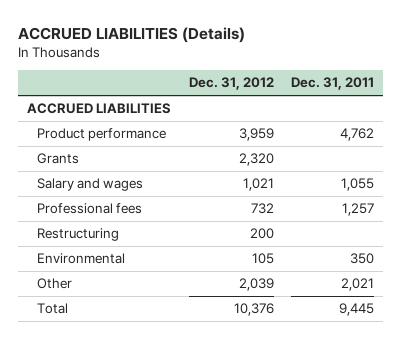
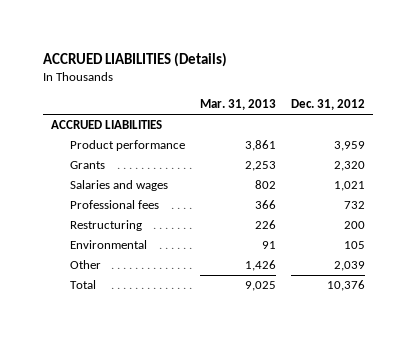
[291,77,375,91] Dec. 31, 2011 -> none
none -> [199,99,276,111] Mar. 31, 2013
[36,178,143,192] Salary and wages -> [69,180,168,192] Salaries and wages

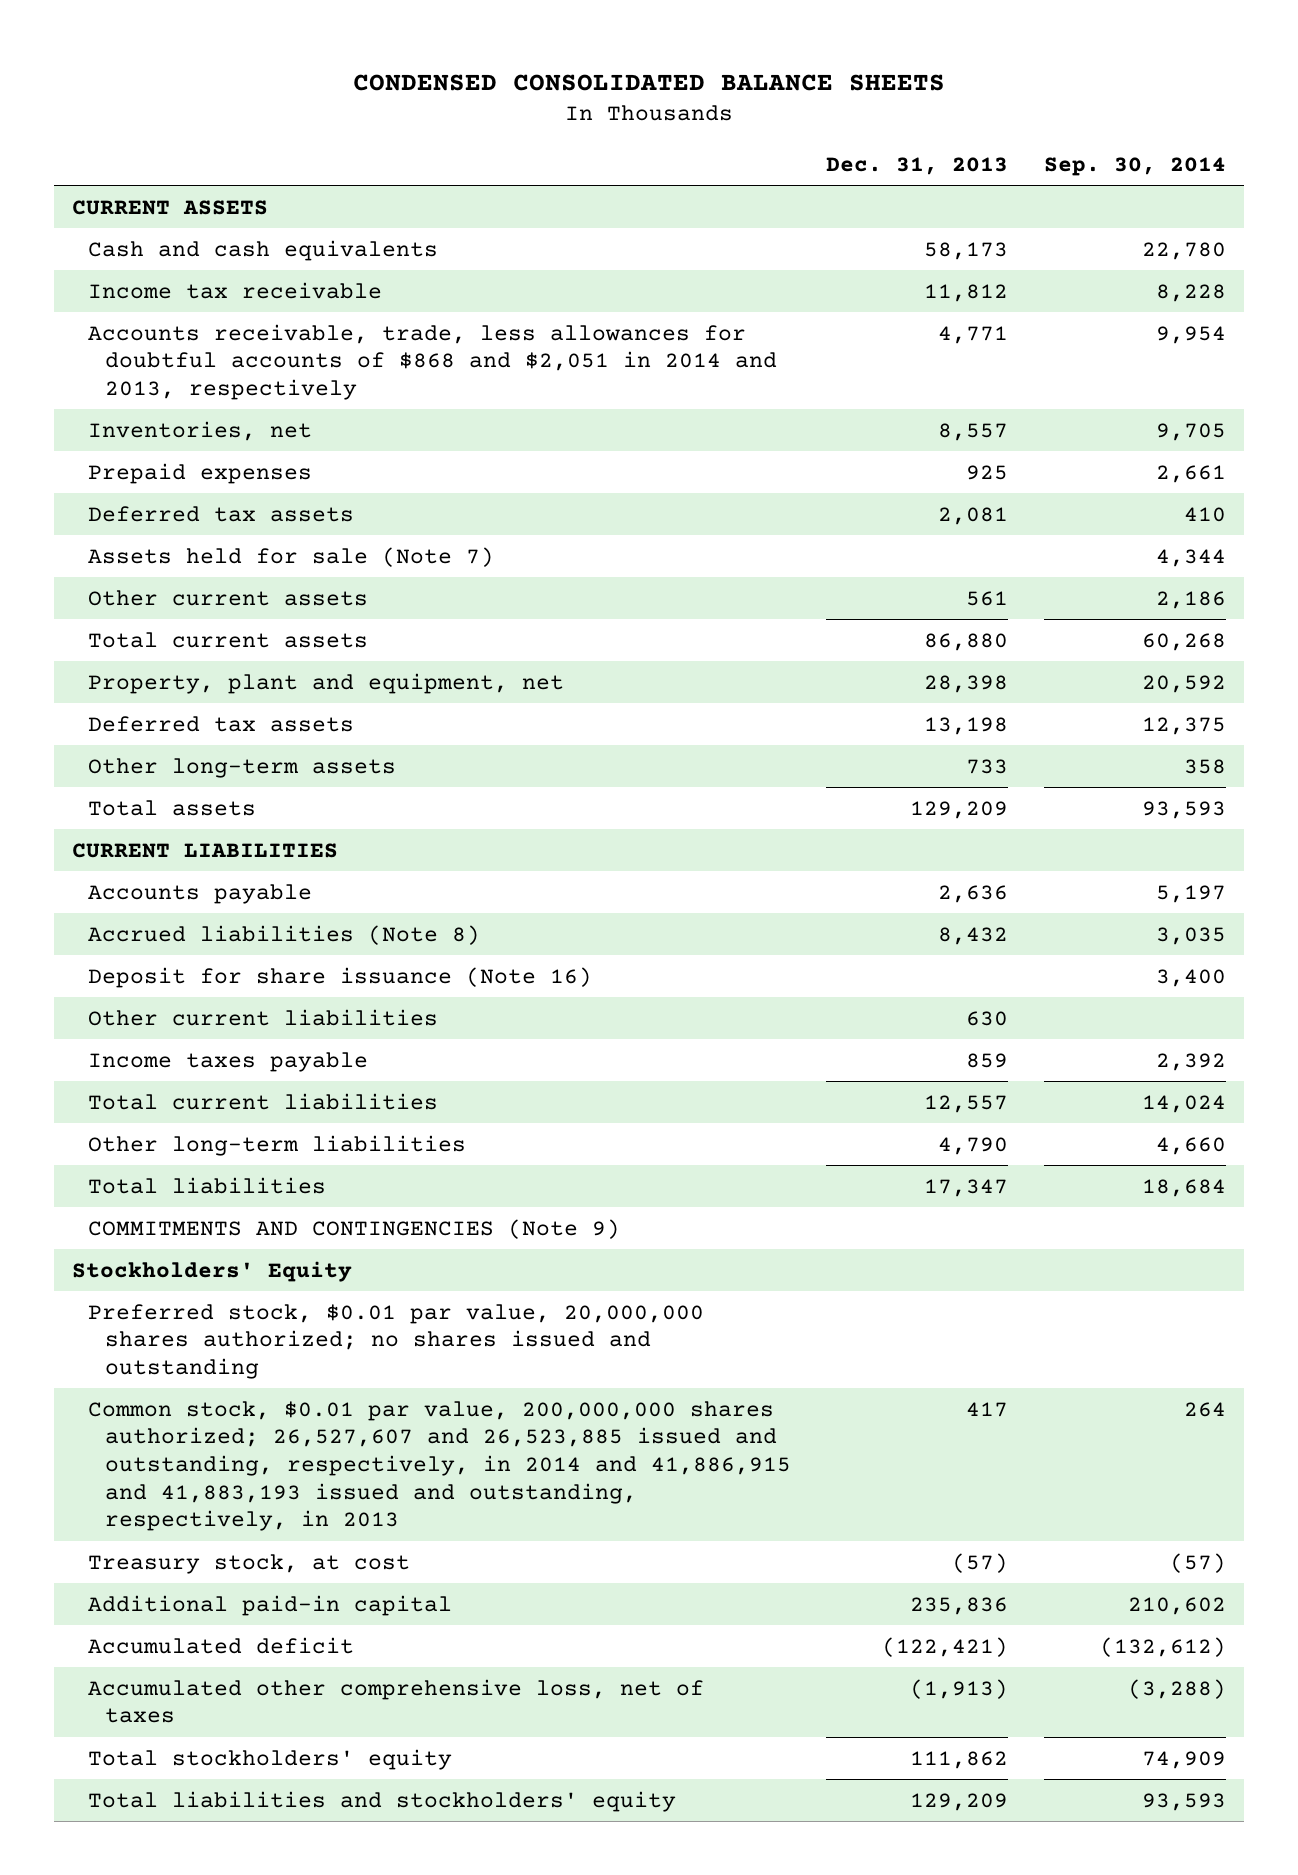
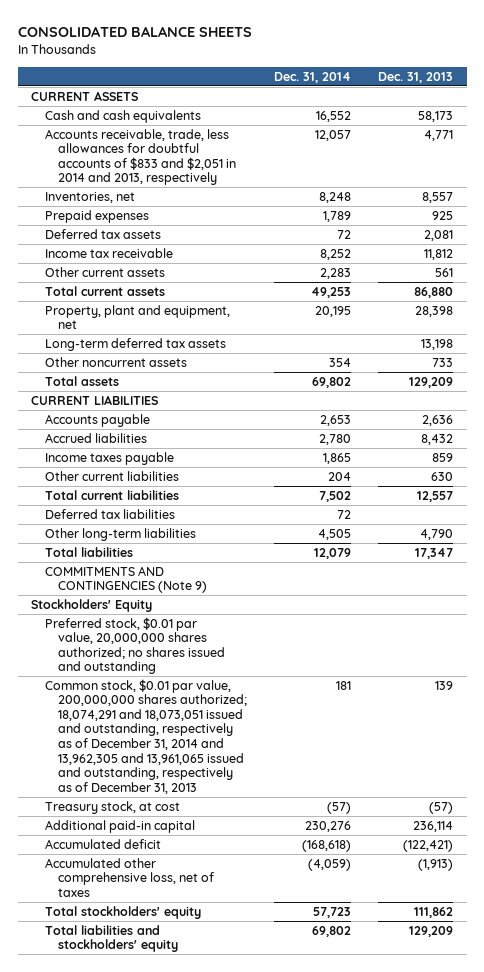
[352,73,945,91] CONDENSED CONSOLIDATED BALANCE SHEETS -> [17,26,252,38] CONSOLIDATED BALANCE SHEETS
[1043,156,1226,176] Sep. 30, 2014 -> none
none -> [274,71,352,83] Dec. 31, 2014
[88,323,777,400] Accounts receivable, trade, less allowances for doubtful accounts of $868 and $2,051 in 2014 and 2013, respectively -> [44,128,237,186] Accounts receivable, trade, less allowances for doubtful accounts of $833 and $2,051 in 2014 and 2013, respectively
[88,546,495,567] Assets held for sale (Note 7) -> none
[88,281,383,299] Income tax receivable -> [44,247,173,258] Income tax receivable
[88,715,355,732] Deferred tax assets -> [44,337,226,351] Long-term deferred tax assets
[88,757,397,778] Other long-term assets -> [44,356,187,367] Other noncurrent assets
[88,966,593,988] Deposit for share issuance (Note 16) -> none
[88,924,481,945] Accrued liabilities (Note 8) -> [44,432,147,443] Accrued liabilities
[88,1008,439,1026] Other current liabilities -> [44,470,179,481] Other current liabilities
none -> [44,508,175,519] Deferred tax liabilities
[88,1400,791,1532] Common stock, $0.01 par value, 200,000,000 shares authorized; 26,527,607 and 26,523,885 issued and outstanding, respectively, in 2014 and 41,886,915 and 41,883,193 issued and outstanding, respectively, in 2013 -> [44,678,248,794] Common stock, $0.01 par value, 200,000,000 shares authorized; 18,074,291 and 18,073,051 issued and outstanding, respectively as of December 31, 2014 and 13,962,305 and 13,961,065 issued and outstanding, respectively as of December 31, 2013
[966,1401,1009,1417] 417 -> [435,680,454,690] 139
[910,1596,1009,1615] 235,836 -> [413,820,454,832] 236,114

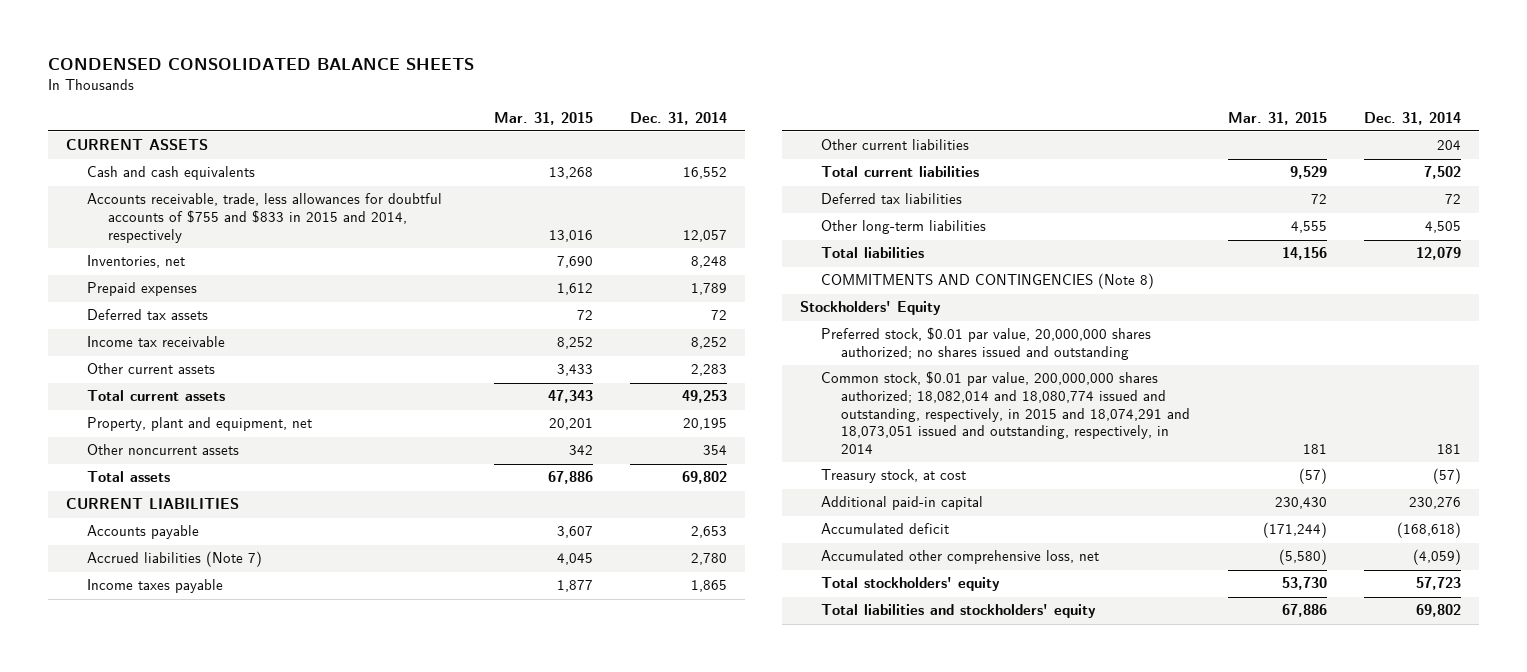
[17,26,252,38] CONSOLIDATED BALANCE SHEETS -> [47,58,474,71] CONDENSED CONSOLIDATED BALANCE SHEETS
[378,71,454,83] Dec. 31, 2013 -> none
none -> [493,111,593,125] Mar. 31, 2015
[44,128,237,186] Accounts receivable, trade, less allowances for doubtful accounts of $833 and $2,051 in 2014 and 2013, respectively -> [86,193,442,243] Accounts receivable, trade, less allowances for doubtful accounts of $755 and $833 in 2015 and 2014, respectively
[44,337,226,351] Long-term deferred tax assets -> none
[44,432,147,443] Accrued liabilities -> [86,551,262,568] Accrued liabilities (Note 7)
[44,565,208,594] COMMITMENTS AND CONTINGENCIES (Note 9) -> [820,273,1154,290] COMMITMENTS AND CONTINGENCIES (Note 8)
[44,678,248,794] Common stock, $0.01 par value, 200,000,000 shares authorized; 18,074,291 and 18,073,051 issued and outstanding, respectively as of December 31, 2014 and 13,962,305 and 13,961,065 issued and outstanding, respectively as of December 31, 2013 -> [820,371,1191,455] Common stock, $0.01 par value, 200,000,000 shares authorized; 18,082,014 and 18,080,774 issued and outstanding, respectively, in 2015 and 18,074,291 and 18,073,051 issued and outstanding, respectively, in 2014
[44,857,215,897] Accumulated other comprehensive loss, net of taxes -> [820,550,1099,565] Accumulated other comprehensive loss, net

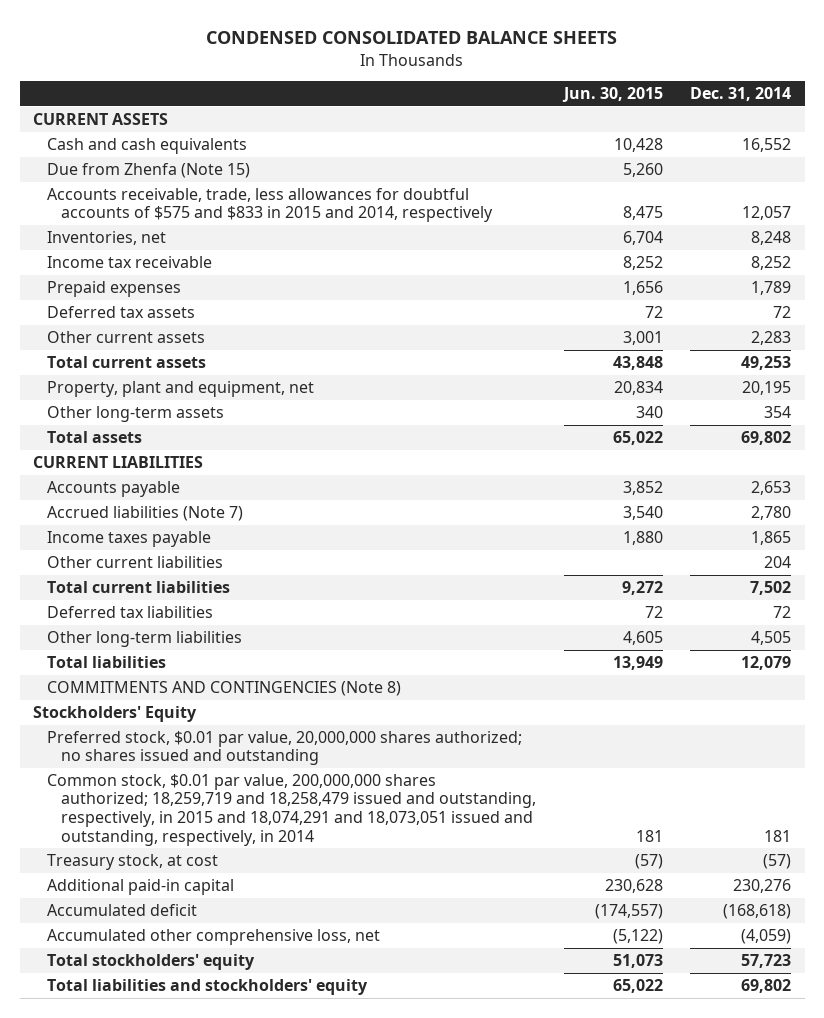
[493,111,593,125] Mar. 31, 2015 -> none
none -> [561,87,663,103] Jun. 30, 2015
none -> [47,162,251,178] Due from Zhenfa (Note 15)
[86,193,442,243] Accounts receivable, trade, less allowances for doubtful accounts of $755 and $833 in 2015 and 2014, respectively -> [47,187,494,223] Accounts receivable, trade, less allowances for doubtful accounts of $575 and $833 in 2015 and 2014, respectively
[86,336,225,348] Income tax receivable -> [47,255,213,268] Income tax receivable
[86,444,239,456] Other noncurrent assets -> [47,405,225,422] Other long-term assets
[820,371,1191,455] Common stock, $0.01 par value, 200,000,000 shares authorized; 18,082,014 and 18,080,774 issued and outstanding, respectively, in 2015 and 18,074,291 and 18,073,051 issued and outstanding, respectively, in 2014 -> [47,773,537,846] Common stock, $0.01 par value, 200,000,000 shares authorized; 18,259,719 and 18,258,479 issued and outstanding, respectively, in 2015 and 18,074,291 and 18,073,051 issued and outstanding, respectively, in 2014

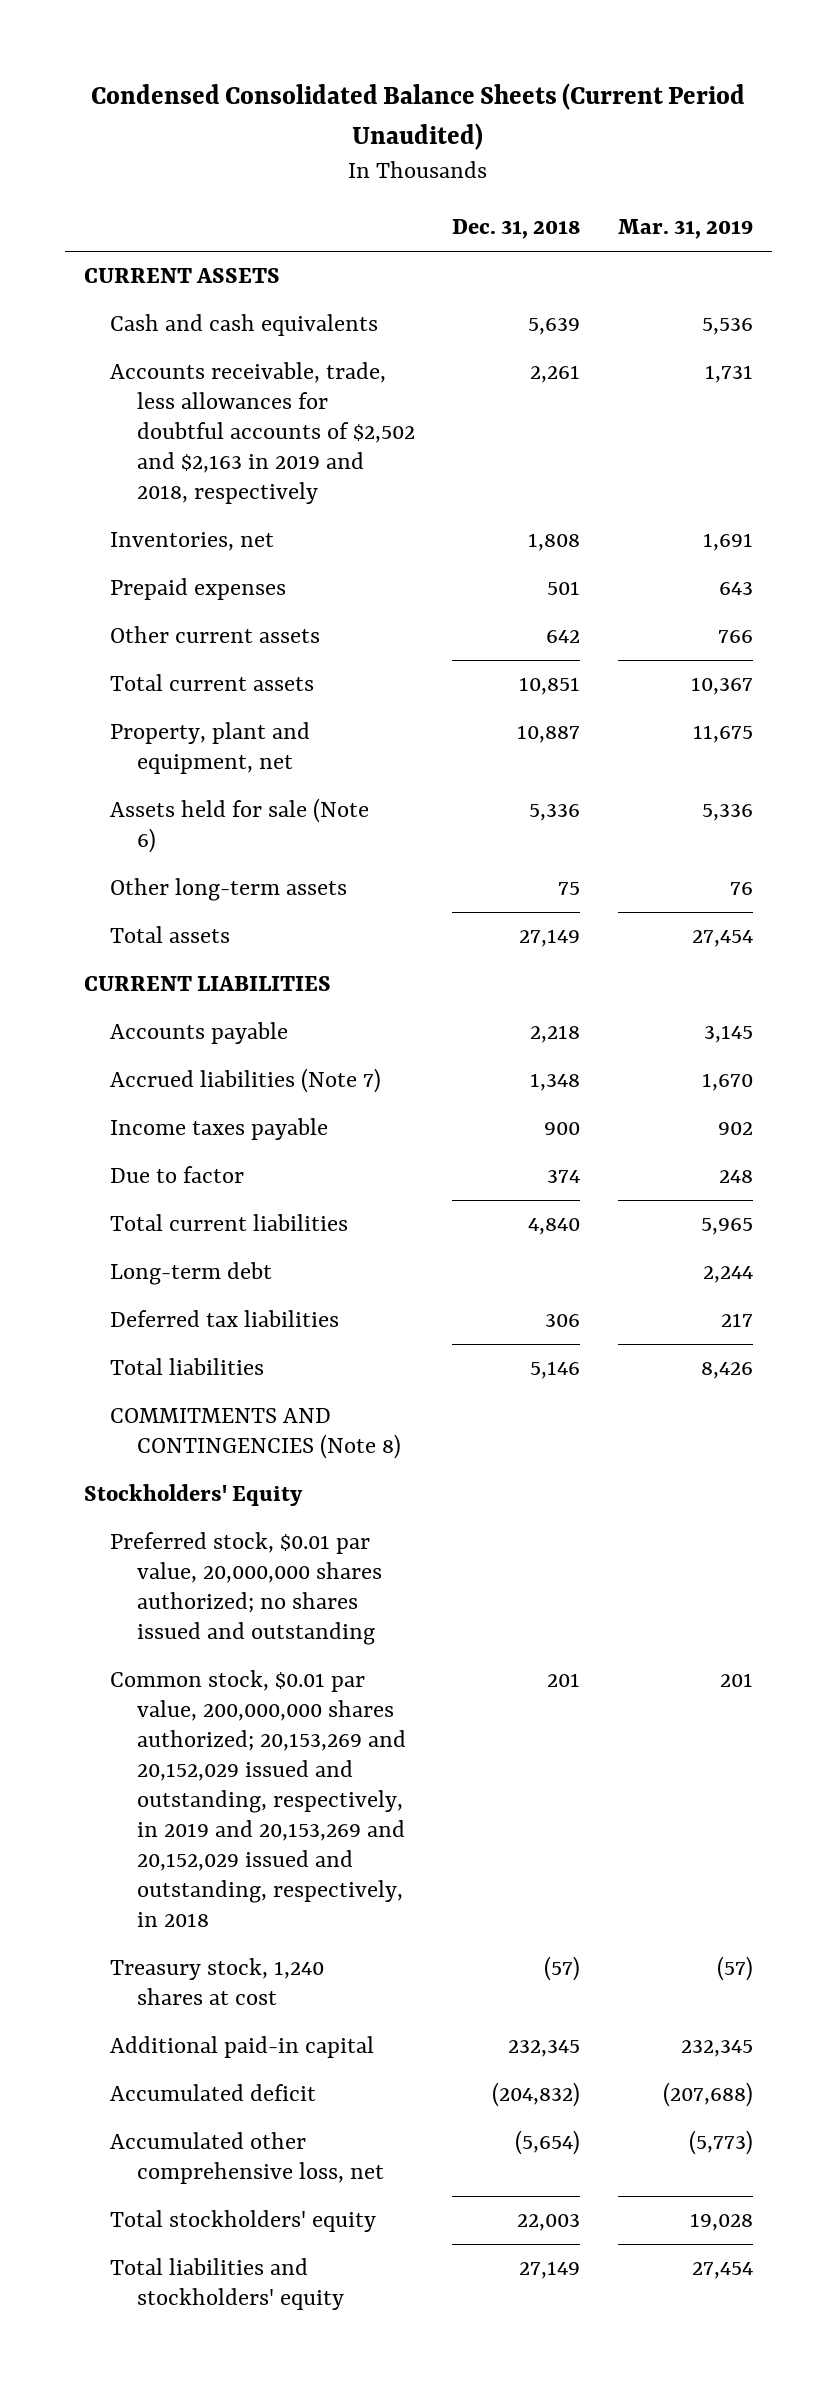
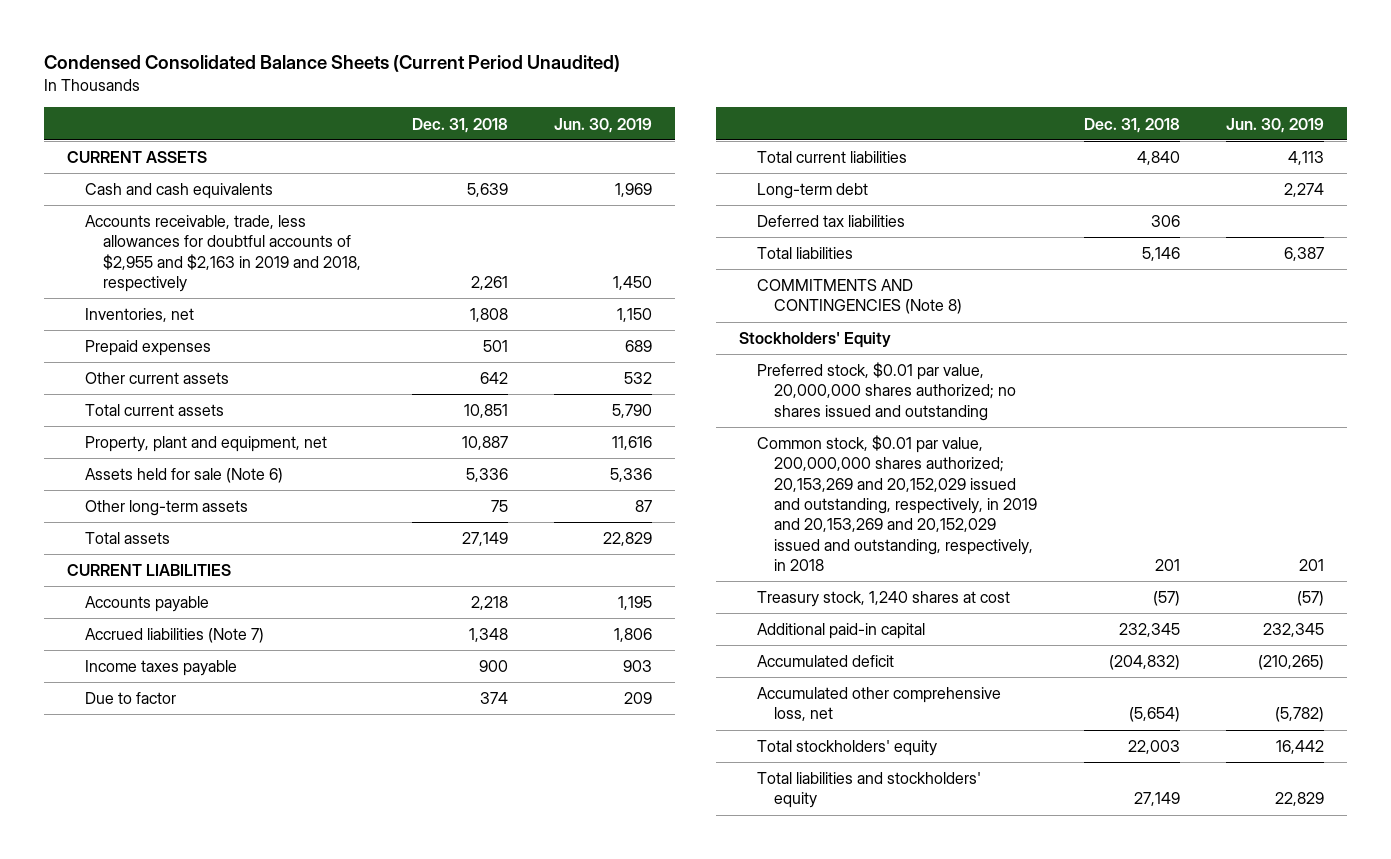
[617,219,753,240] Mar. 31, 2019 -> none
none -> [554,117,653,133] Jun. 30, 2019
[110,362,415,505] Accounts receivable, trade, less allowances for doubtful accounts of $2,502 and $2,163 in 2019 and 2018, respectively -> [85,215,362,292] Accounts receivable, trade, less allowances for doubtful accounts of $2,955 and $2,163 in 2019 and 2018, respectively

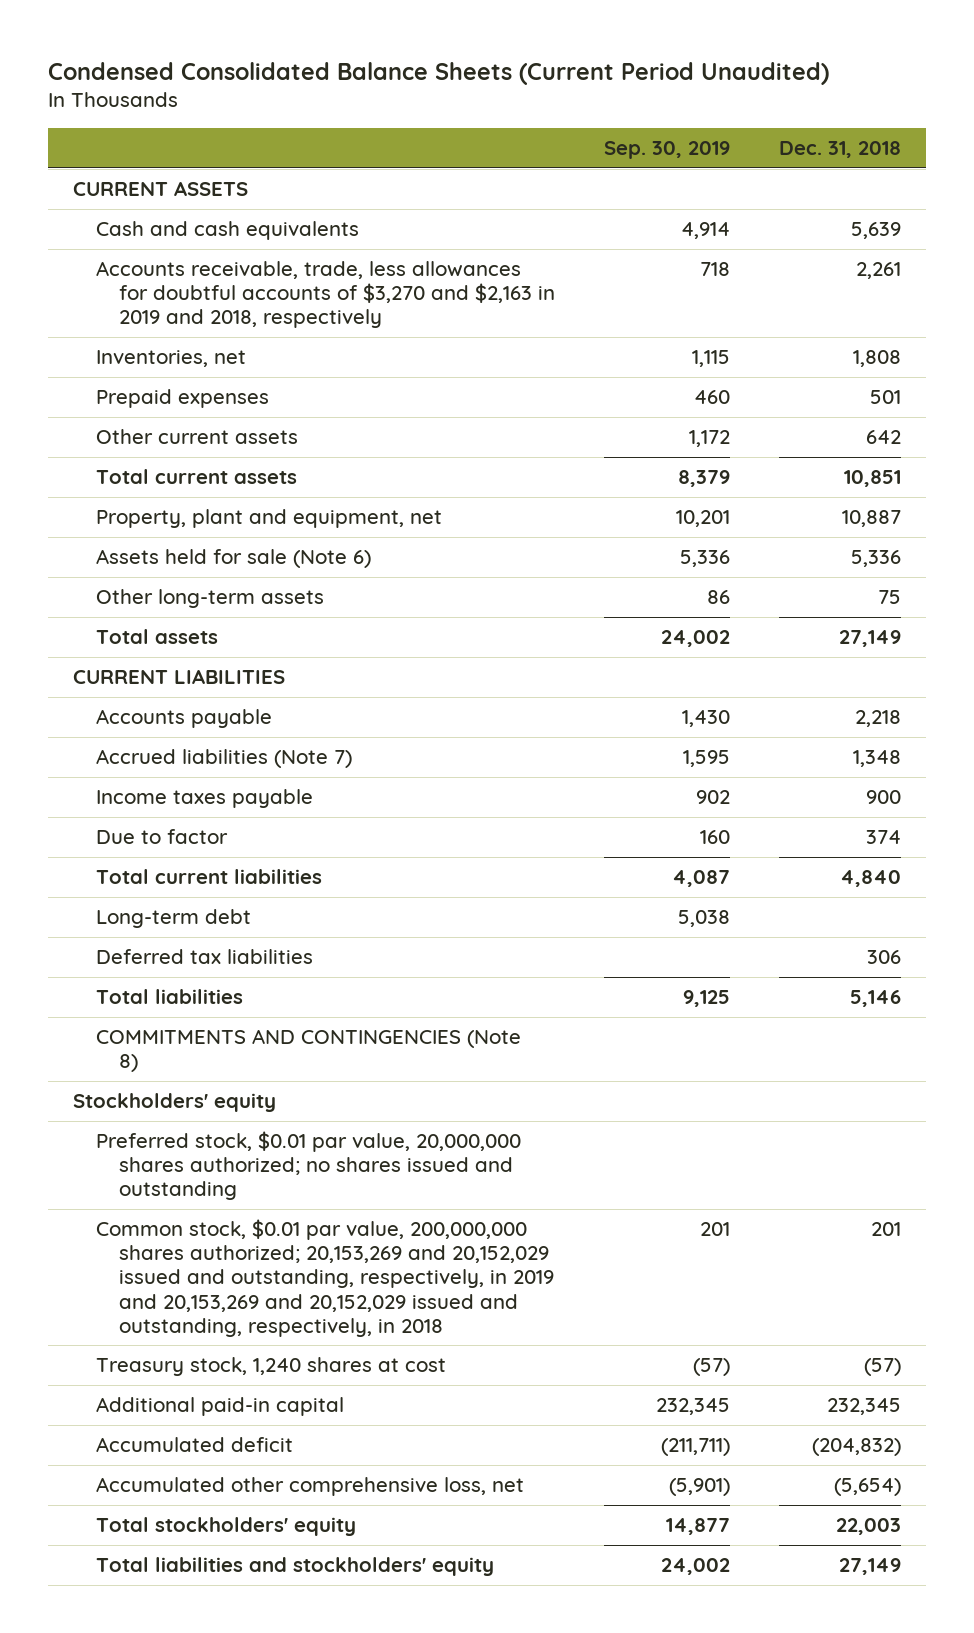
[554,117,653,133] Jun. 30, 2019 -> none
none -> [604,141,731,160] Sep. 30, 2019
[85,215,362,292] Accounts receivable, trade, less allowances for doubtful accounts of $2,955 and $2,163 in 2019 and 2018, respectively -> [95,261,556,329] Accounts receivable, trade, less allowances for doubtful accounts of $3,270 and $2,163 in 2019 and 2018, respectively
[738,332,891,349] Stockholders' Equity -> [72,1093,276,1113] Stockholders' equity

